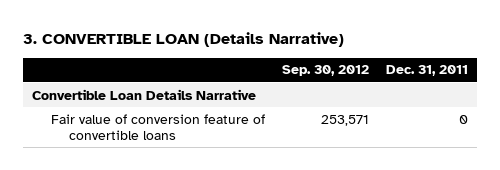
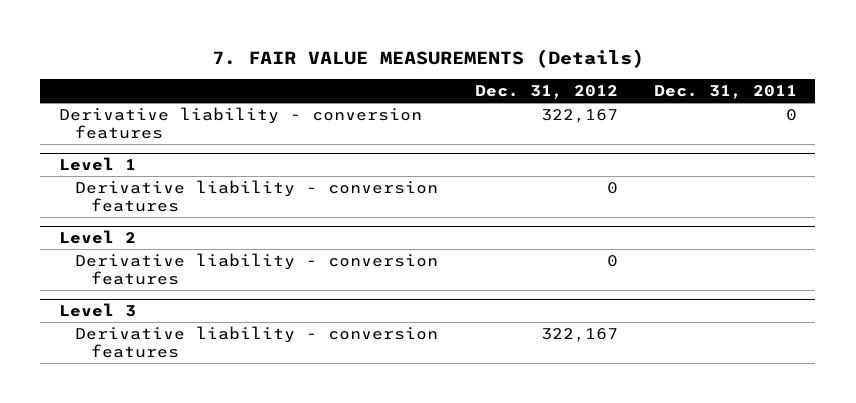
[23,32,345,48] 3. CONVERTIBLE LOAN (Details Narrative) -> [211,49,644,69] 7. FAIR VALUE MEASUREMENTS (Details)
[282,65,370,77] Sep. 30, 2012 -> none
none -> [474,85,618,100] Dec. 31, 2012
[32,88,257,100] Convertible Loan Details Narrative -> none
[50,113,265,140] Fair value of conversion feature of convertible loans -> [58,106,422,139] Derivative liability - conversion features
none -> [58,156,136,171] Level 1
none -> [75,179,439,212] Derivative liability - conversion features
none -> [58,229,136,244] Level 2
none -> [75,252,439,285] Derivative liability - conversion features
none -> [58,302,136,317] Level 3
none -> [75,325,439,358] Derivative liability - conversion features

